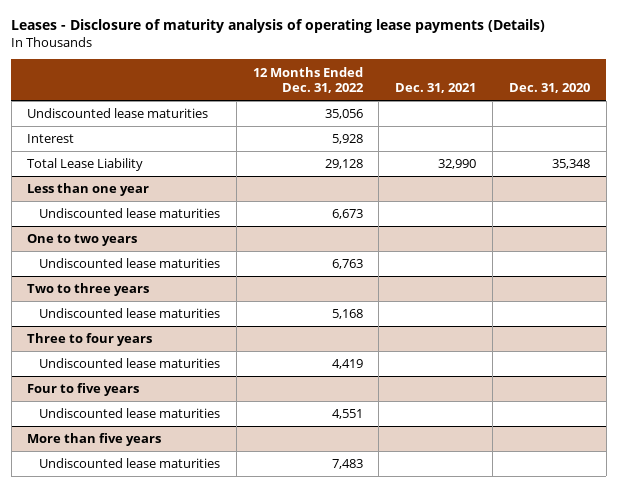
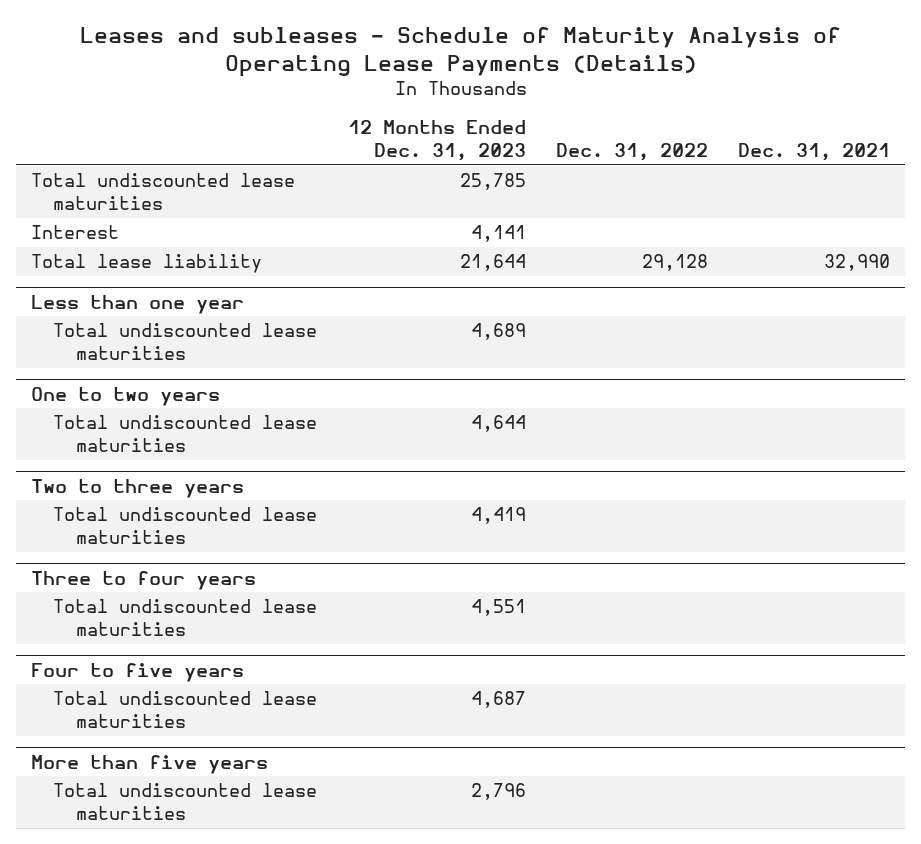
[11,19,546,34] Leases - Disclosure of maturity analysis of operating lease payments (Details) -> [79,27,841,78] Leases and subleases - Schedule of Maturity Analysis of Operating Lease Payments (Details)
[252,66,364,94] 12 Months Ended Dec. 31, 2022 -> none
[508,83,590,94] Dec. 31, 2020 -> none
none -> [347,120,526,161] 12 Months Ended Dec. 31, 2023
none -> [555,142,708,161] Dec. 31, 2022
[27,108,209,119] Undiscounted lease maturities -> [30,173,295,210] Total undiscounted lease maturities
[27,158,144,172] Total Lease Liability -> [30,254,262,274] Total lease liability
[38,208,220,219] Undiscounted lease maturities -> [53,323,318,360] Total undiscounted lease maturities
[38,258,220,269] Undiscounted lease maturities -> [53,415,318,452] Total undiscounted lease maturities
[38,308,220,319] Undiscounted lease maturities -> [53,507,318,544] Total undiscounted lease maturities
[38,358,220,369] Undiscounted lease maturities -> [53,599,318,636] Total undiscounted lease maturities
[38,408,220,419] Undiscounted lease maturities -> [53,691,318,728] Total undiscounted lease maturities
[38,458,220,469] Undiscounted lease maturities -> [53,783,318,820] Total undiscounted lease maturities

